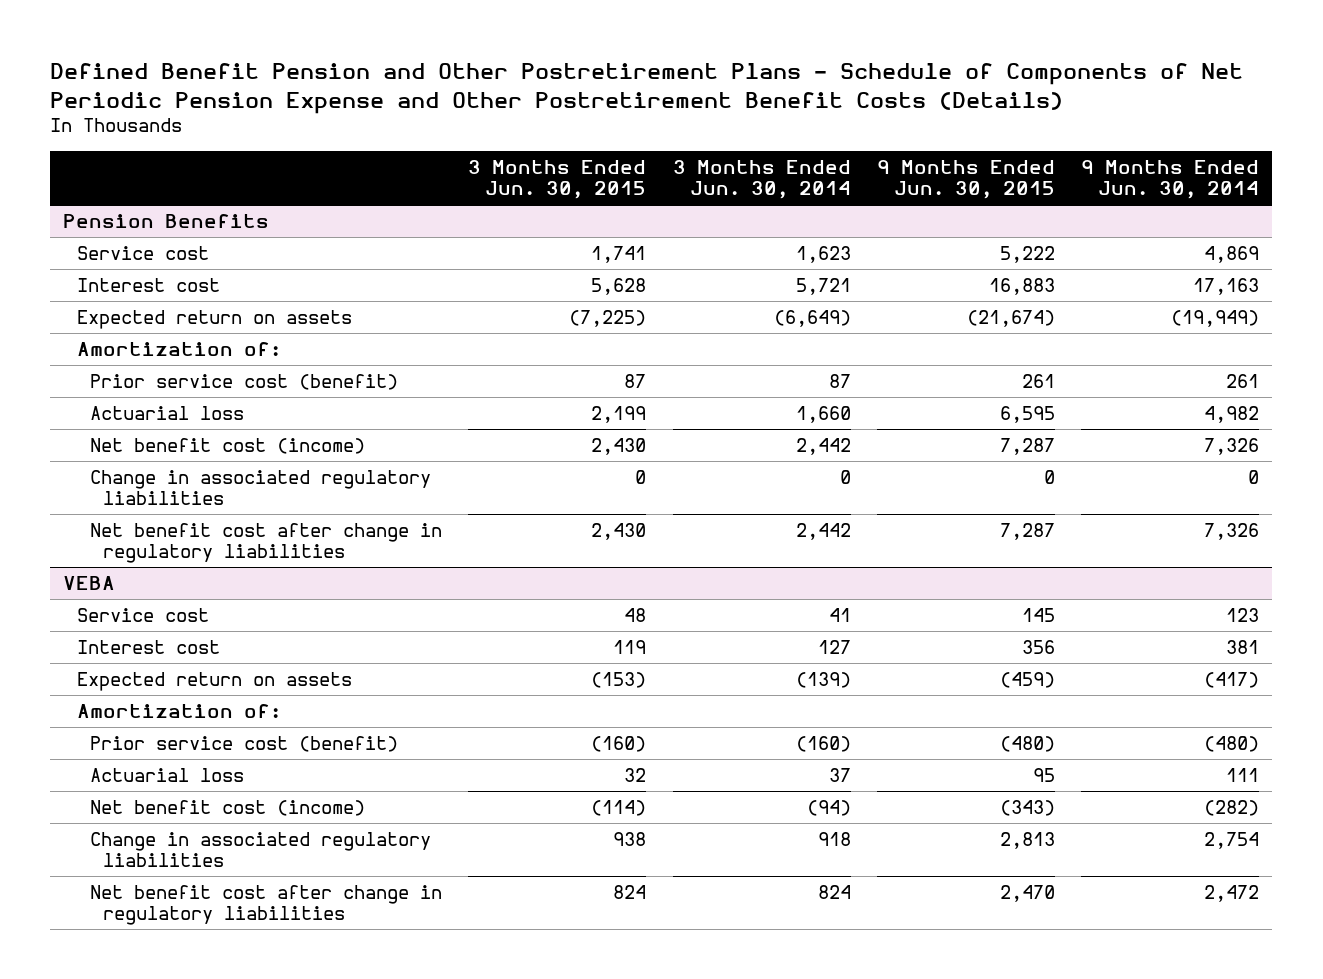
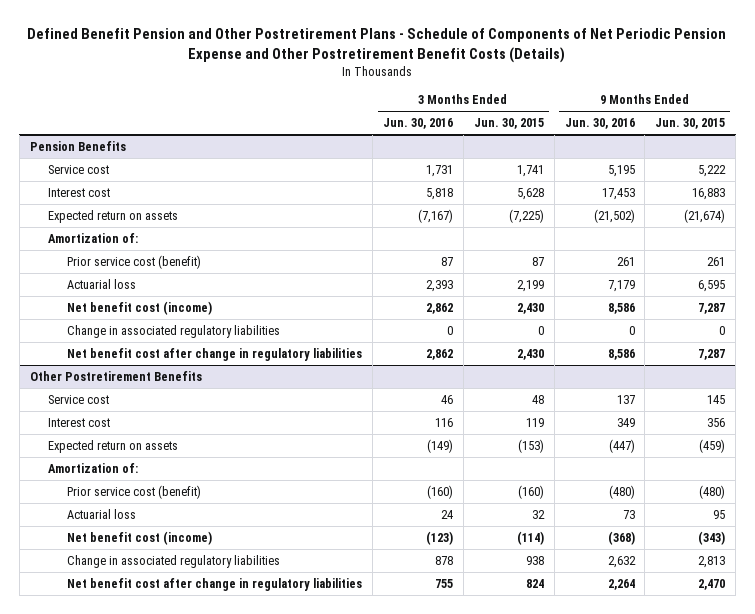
[672,159,851,200] 3 Months Ended Jun. 30, 2014 -> none
[1081,159,1260,200] 9 Months Ended Jun. 30, 2014 -> none
none -> [382,118,453,130] Jun. 30, 2016
none -> [564,118,635,130] Jun. 30, 2016
[63,575,116,590] VEBA -> [29,371,202,382] Other Postretirement Benefits

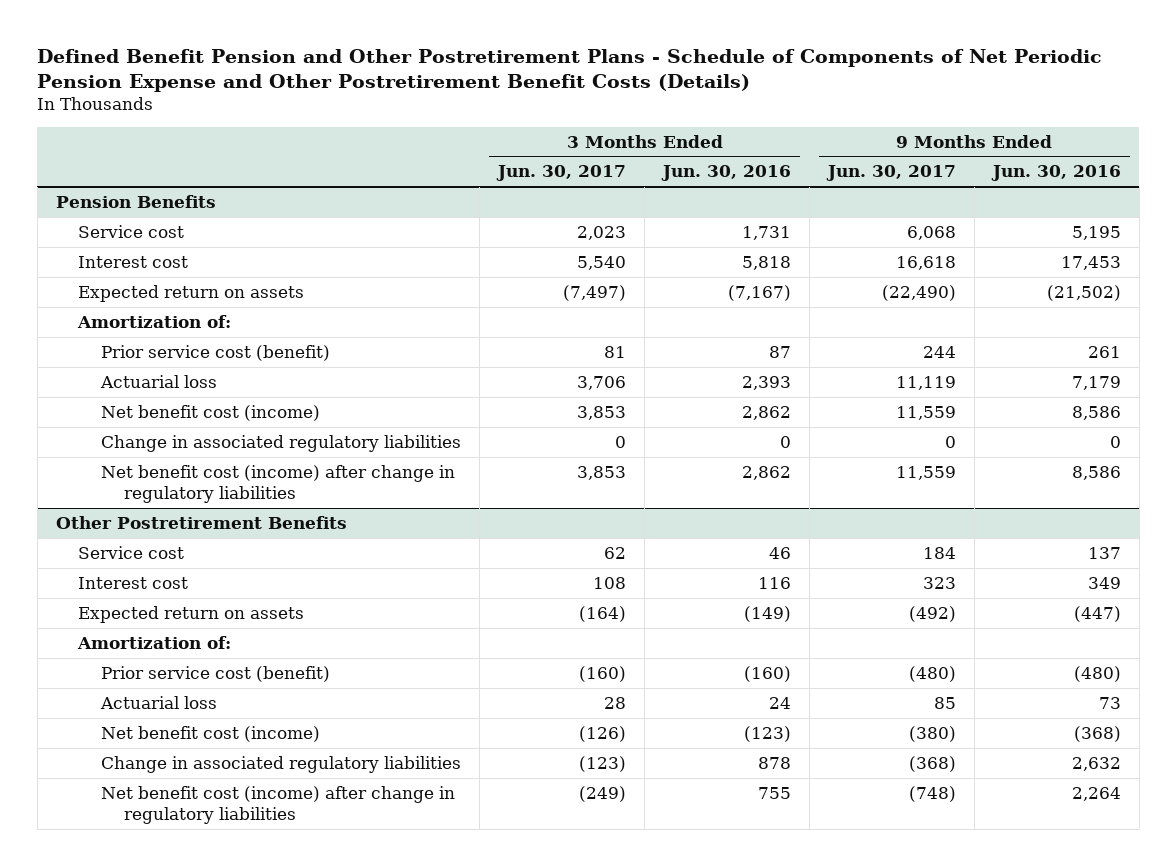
[473,118,544,130] Jun. 30, 2015 -> none
[655,118,726,130] Jun. 30, 2015 -> none
none -> [496,165,627,182] Jun. 30, 2017
none -> [825,165,956,182] Jun. 30, 2017
[67,348,363,362] Net benefit cost after change in regulatory liabilities -> [101,464,456,503] Net benefit cost (income) after change in regulatory liabilities
[67,578,363,592] Net benefit cost after change in regulatory liabilities -> [101,785,456,824] Net benefit cost (income) after change in regulatory liabilities

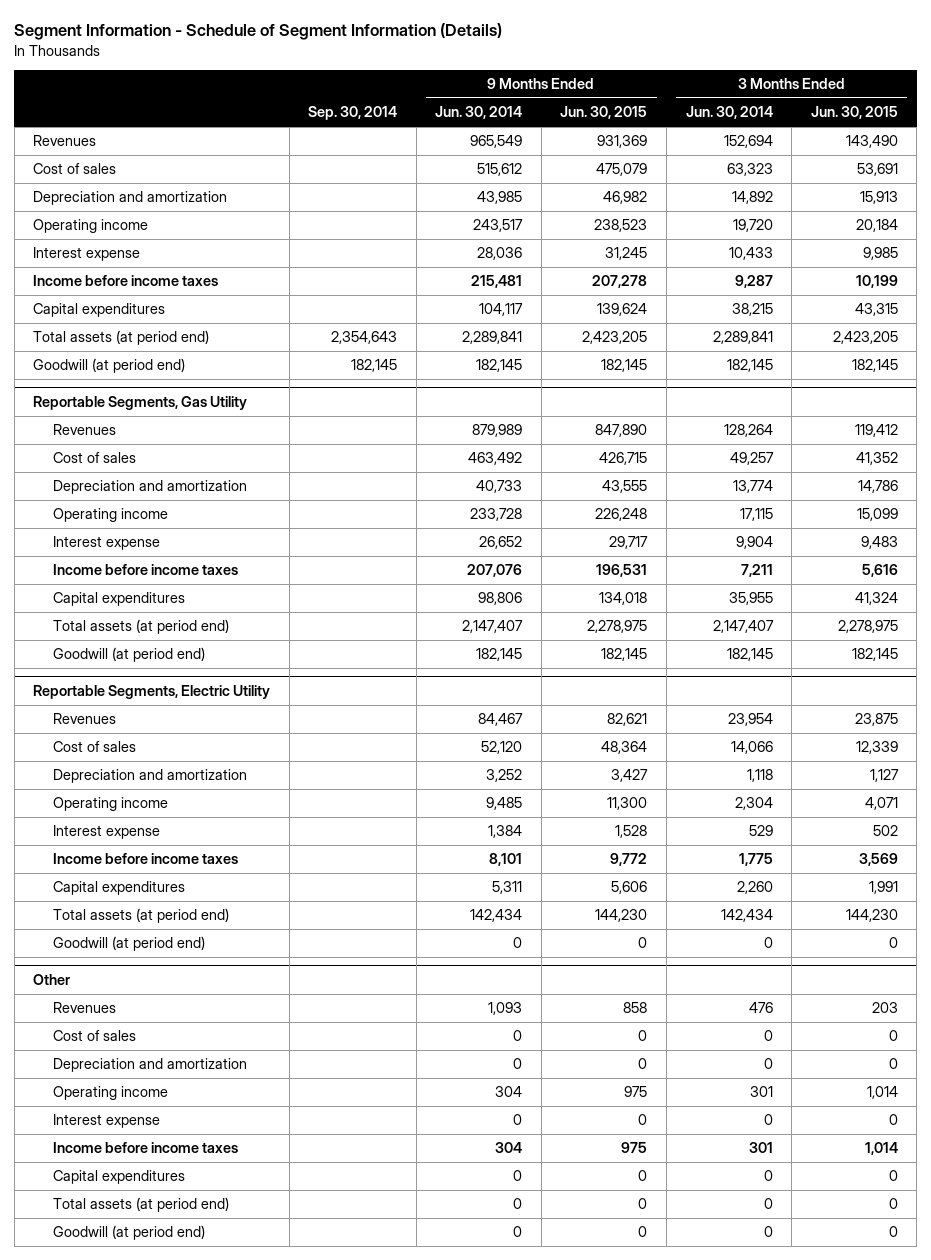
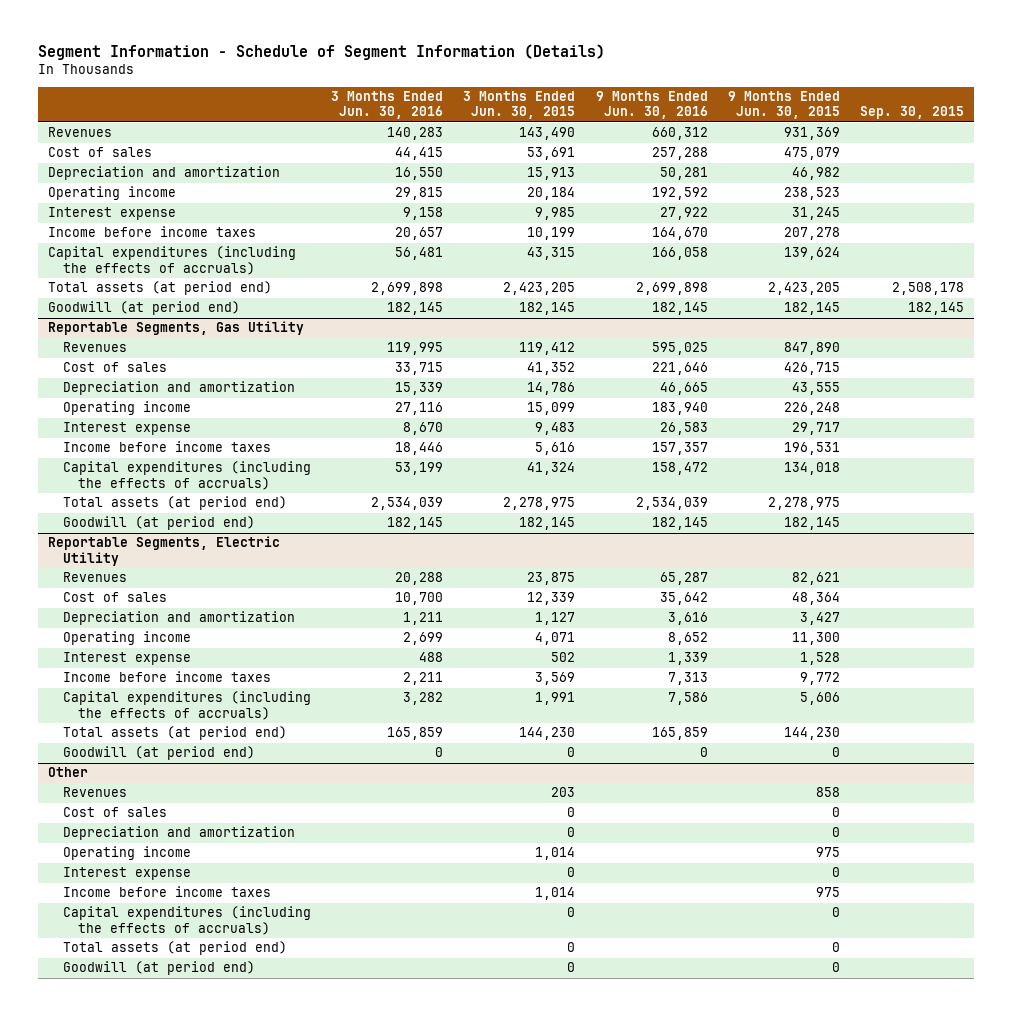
[308,106,398,121] Sep. 30, 2014 -> none
[435,106,523,120] Jun. 30, 2014 -> none
[685,106,773,120] Jun. 30, 2014 -> none
none -> [331,91,444,120] 3 Months Ended Jun. 30, 2016
none -> [595,91,708,120] 9 Months Ended Jun. 30, 2016
none -> [860,106,965,120] Sep. 30, 2015
[33,303,166,318] Capital expenditures -> [47,246,296,275] Capital expenditures (including the effects of accruals)
[52,592,185,607] Capital expenditures -> [62,461,311,490] Capital expenditures (including the effects of accruals)
[52,881,185,896] Capital expenditures -> [62,691,311,720] Capital expenditures (including the effects of accruals)
[52,1170,185,1185] Capital expenditures -> [62,906,311,935] Capital expenditures (including the effects of accruals)

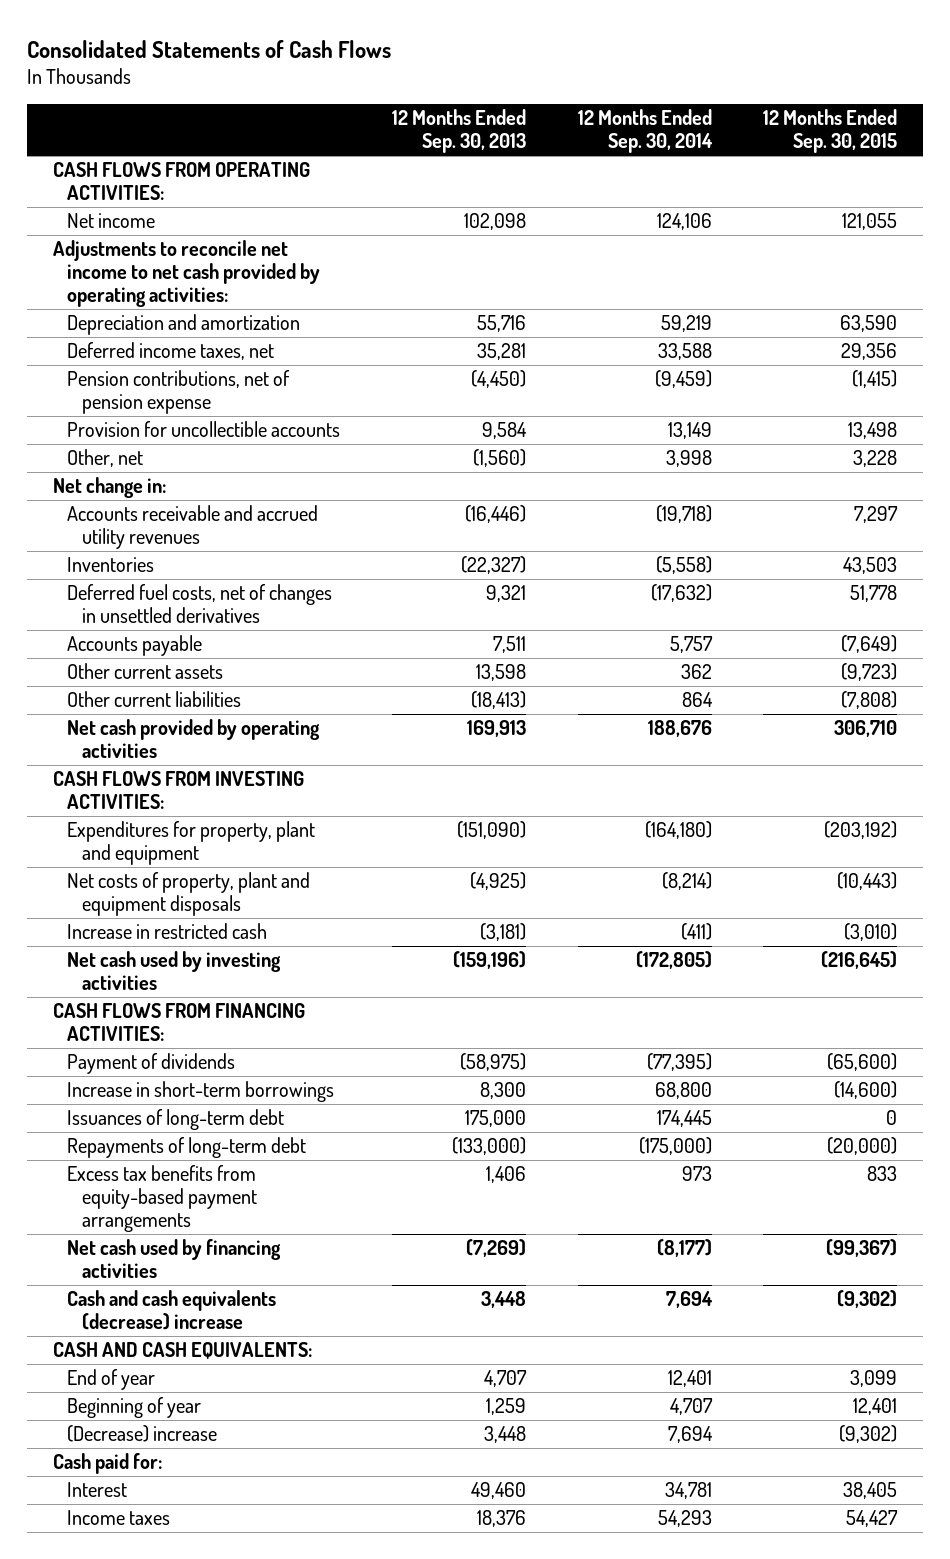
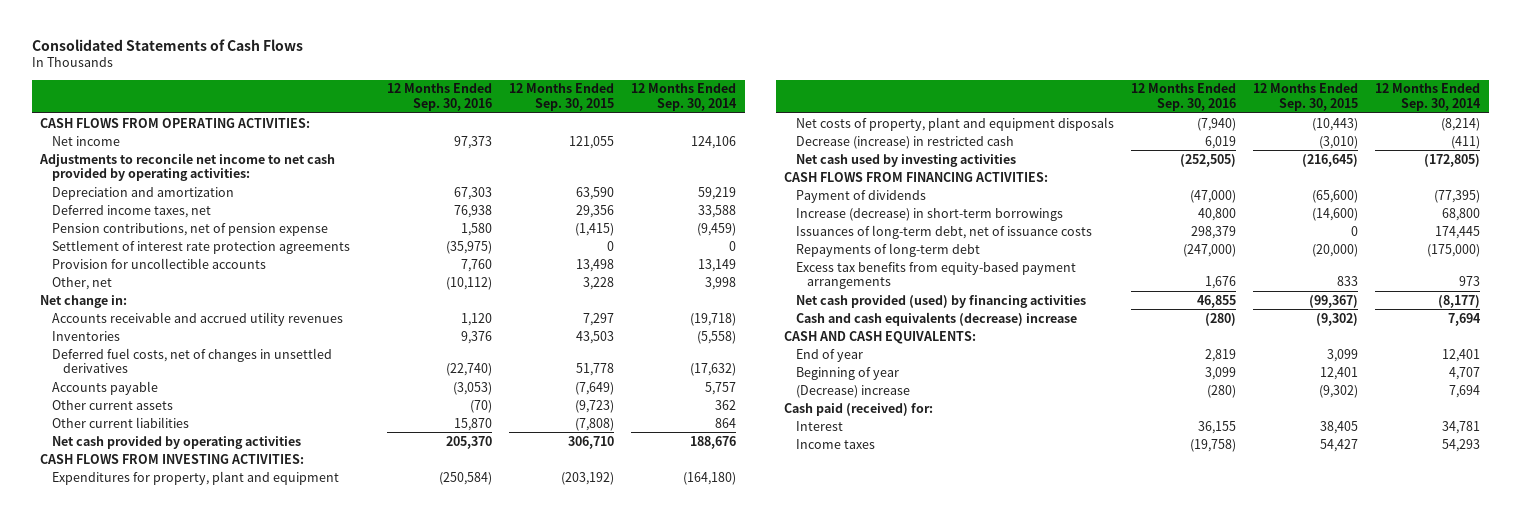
[391,109,526,154] 12 Months Ended Sep. 30, 2013 -> none
none -> [386,83,492,112] 12 Months Ended Sep. 30, 2016
none -> [51,239,350,254] Settlement of interest rate protection agreements
[67,923,268,940] Increase in restricted cash -> [795,135,1014,149] Decrease (increase) in restricted cash
[67,1081,335,1103] Increase in short-term borrowings -> [795,207,1063,221] Increase (decrease) in short-term borrowings
[67,1109,285,1131] Issuances of long-term debt -> [795,224,1092,239] Issuances of long-term debt, net of issuance costs
[67,1239,282,1279] Net cash used by financing activities -> [795,294,1086,308] Net cash provided (used) by financing activities
[52,1453,162,1475] Cash paid for: -> [784,402,934,416] Cash paid (received) for:

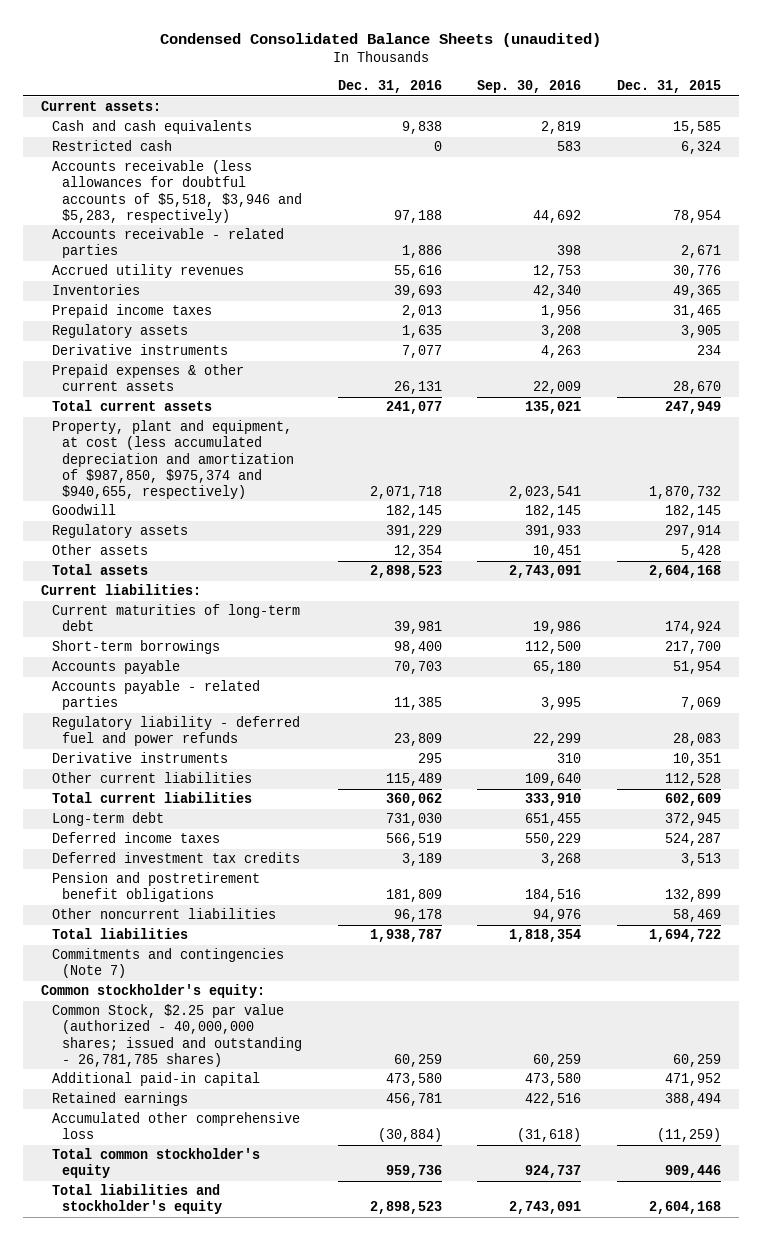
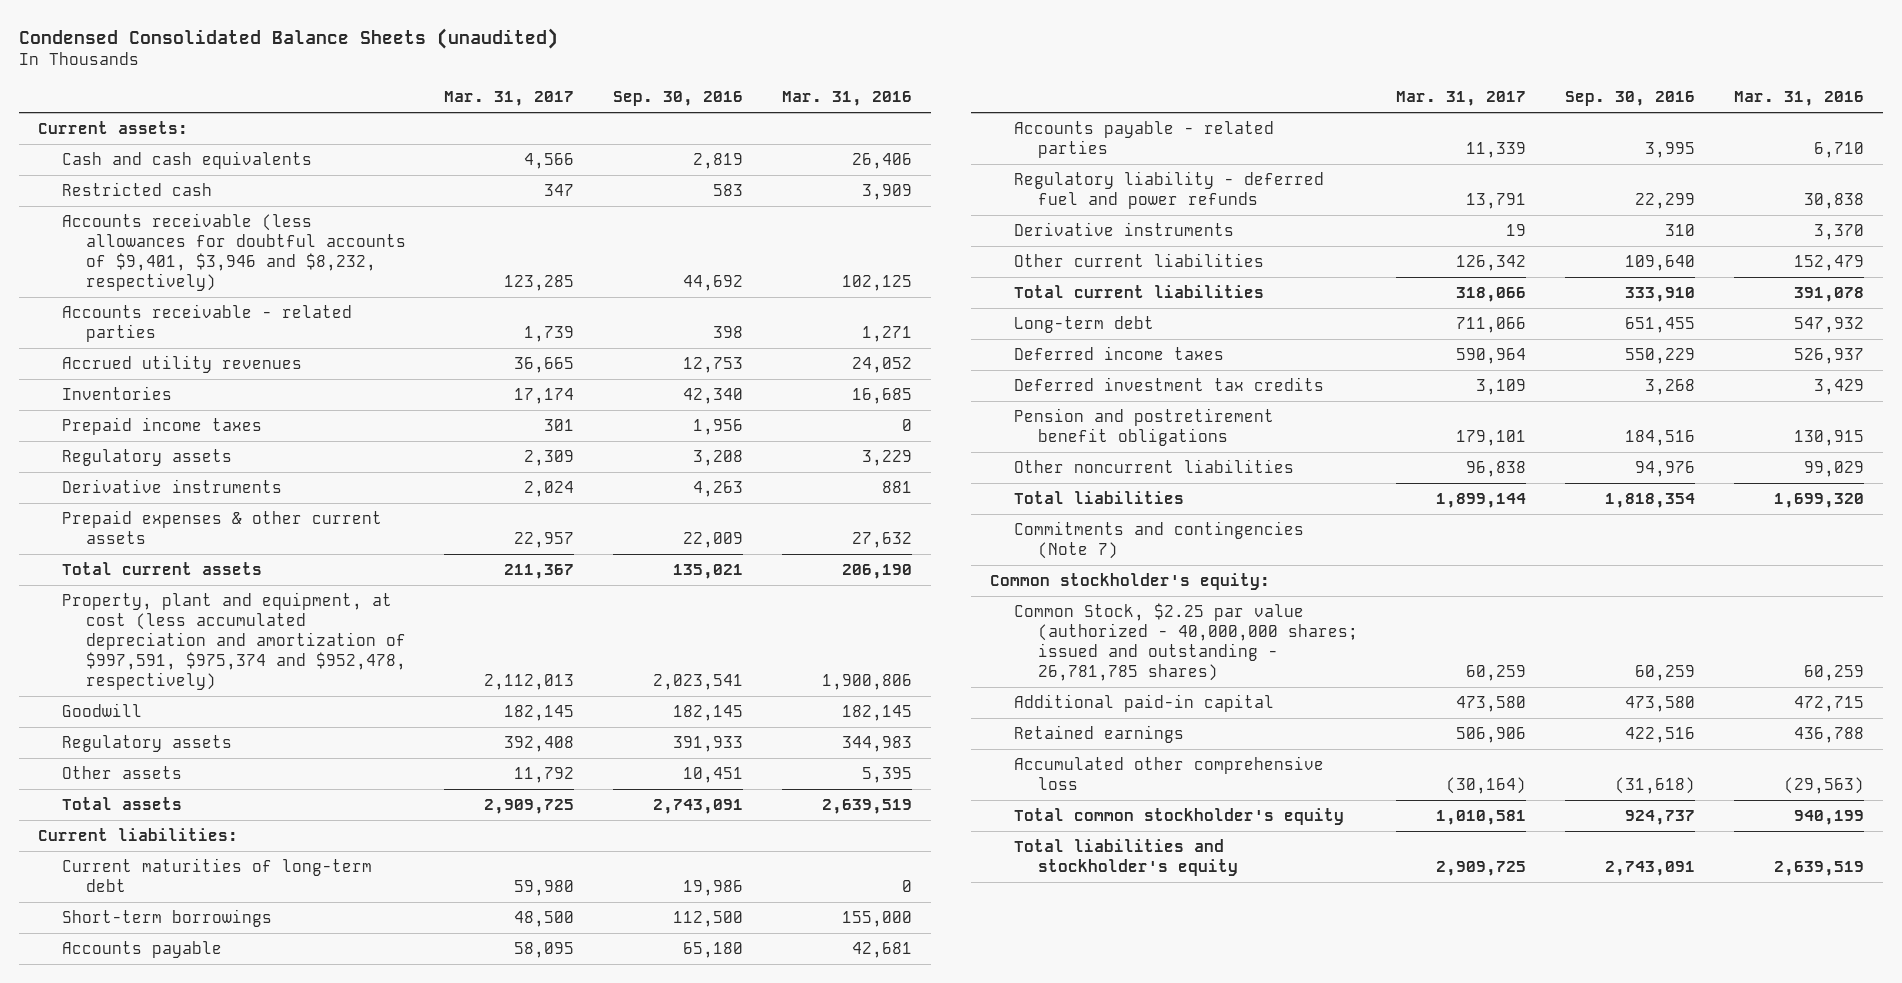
[337,80,442,94] Dec. 31, 2016 -> none
[617,80,722,94] Dec. 31, 2015 -> none
none -> [444,91,575,107] Mar. 31, 2017
none -> [781,91,912,107] Mar. 31, 2016
[51,160,302,223] Accounts receivable (less allowances for doubtful accounts of $5,518, $3,946 and $5,283, respectively) -> [62,213,406,291] Accounts receivable (less allowances for doubtful accounts of $9,401, $3,946 and $8,232, respectively)
[51,420,294,499] Property, plant and equipment, at cost (less accumulated depreciation and amortization of $987,850, $975,374 and $940,655, respectively) -> [62,592,406,690] Property, plant and equipment, at cost (less accumulated depreciation and amortization of $997,591, $975,374 and $952,478, respectively)

